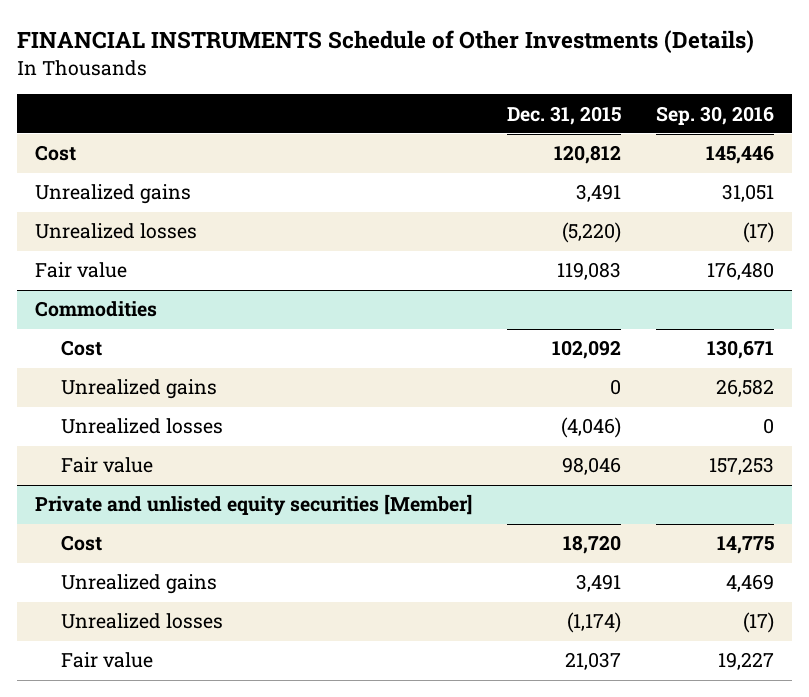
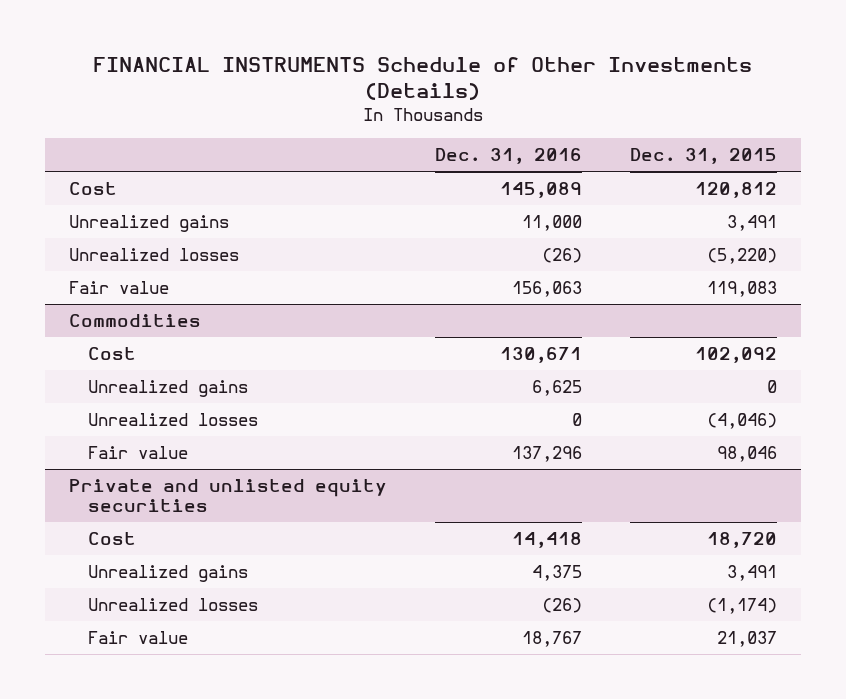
[656,105,775,125] Sep. 30, 2016 -> none
none -> [435,148,583,165] Dec. 31, 2016
[34,494,472,517] Private and unlisted equity securities [Member] -> [69,478,388,513] Private and unlisted equity securities

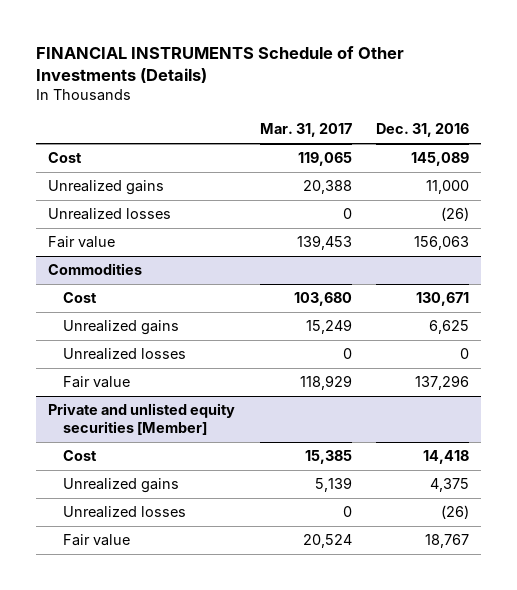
[630,148,778,165] Dec. 31, 2015 -> none
none -> [259,123,352,138] Mar. 31, 2017
[69,478,388,513] Private and unlisted equity securities -> [48,403,236,436] Private and unlisted equity securities [Member]

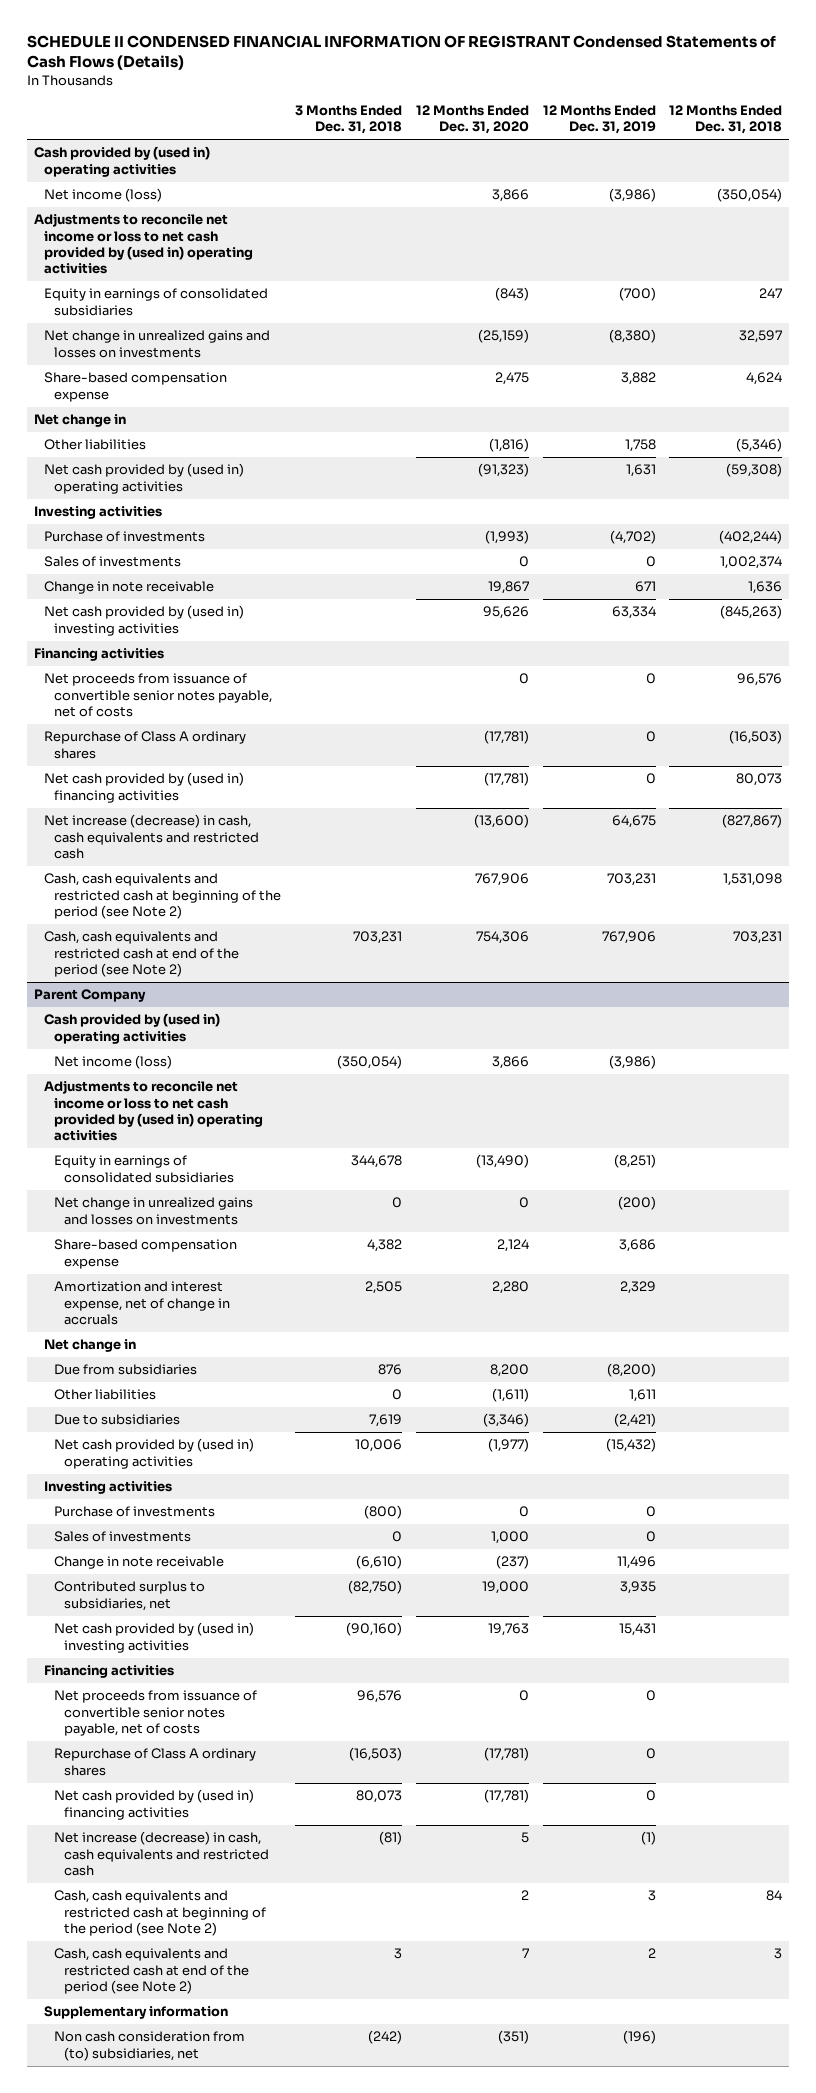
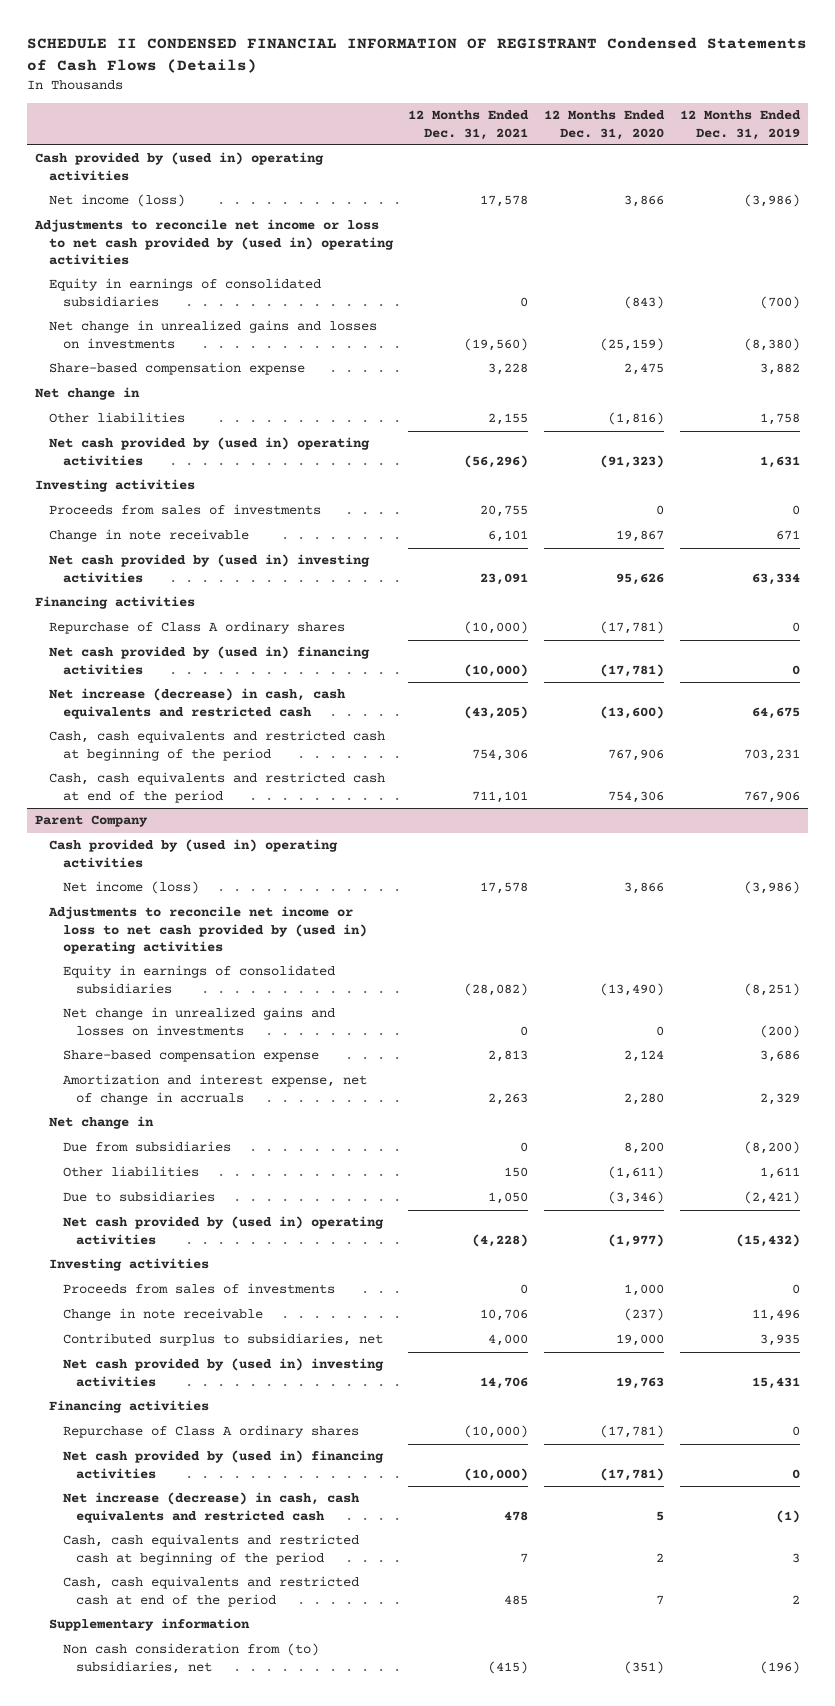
[294,105,402,135] 3 Months Ended Dec. 31, 2018 -> none
[669,105,783,135] 12 Months Ended Dec. 31, 2018 -> none
none -> [408,110,530,140] 12 Months Ended Dec. 31, 2021
[43,531,205,543] Purchase of investments -> none
[43,556,181,568] Sales of investments -> [48,504,321,516] Proceeds from sales of investments
[43,673,273,718] Net proceeds from issuance of convertible senior notes payable, net of costs -> none
[43,873,282,920] Cash, cash equivalents and restricted cash at beginning of the period (see Note 2) -> [48,730,385,761] Cash, cash equivalents and restricted cash at beginning of the period
[43,931,240,978] Cash, cash equivalents and restricted cash at end of the period (see Note 2) -> [48,772,385,803] Cash, cash equivalents and restricted cash at end of the period
[54,1506,216,1518] Purchase of investments -> none
[54,1531,192,1543] Sales of investments -> [62,1283,335,1295] Proceeds from sales of investments
[54,1690,258,1737] Net proceeds from issuance of convertible senior notes payable, net of costs -> none
[54,1890,267,1937] Cash, cash equivalents and restricted cash at beginning of the period (see Note 2) -> [62,1534,359,1565] Cash, cash equivalents and restricted cash at beginning of the period
[54,1948,250,1995] Cash, cash equivalents and restricted cash at end of the period (see Note 2) -> [62,1576,359,1607] Cash, cash equivalents and restricted cash at end of the period

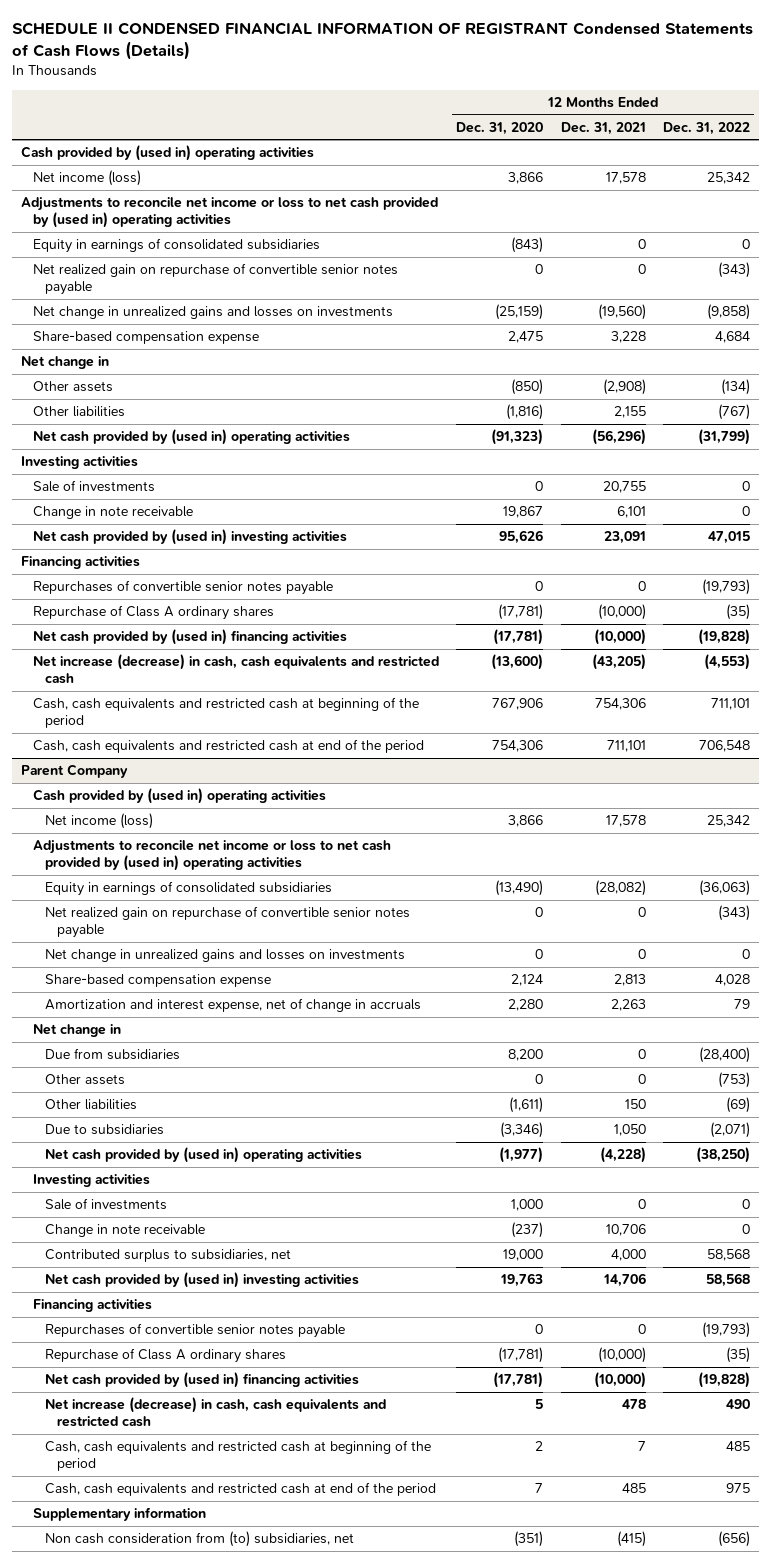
[679,110,801,140] 12 Months Ended Dec. 31, 2019 -> none
none -> [663,121,751,135] Dec. 31, 2022
none -> [33,263,399,296] Net realized gain on repurchase of convertible senior notes payable
none -> [33,381,114,393] Other assets
[48,504,321,516] Proceeds from sales of investments -> [33,480,156,493] Sale of investments
none -> [33,580,334,596] Repurchases of convertible senior notes payable
none -> [45,906,411,939] Net realized gain on repurchase of convertible senior notes payable
none -> [45,1074,126,1086] Other assets
[62,1283,335,1295] Proceeds from sales of investments -> [45,1198,168,1211] Sale of investments
none -> [45,1323,346,1339] Repurchases of convertible senior notes payable

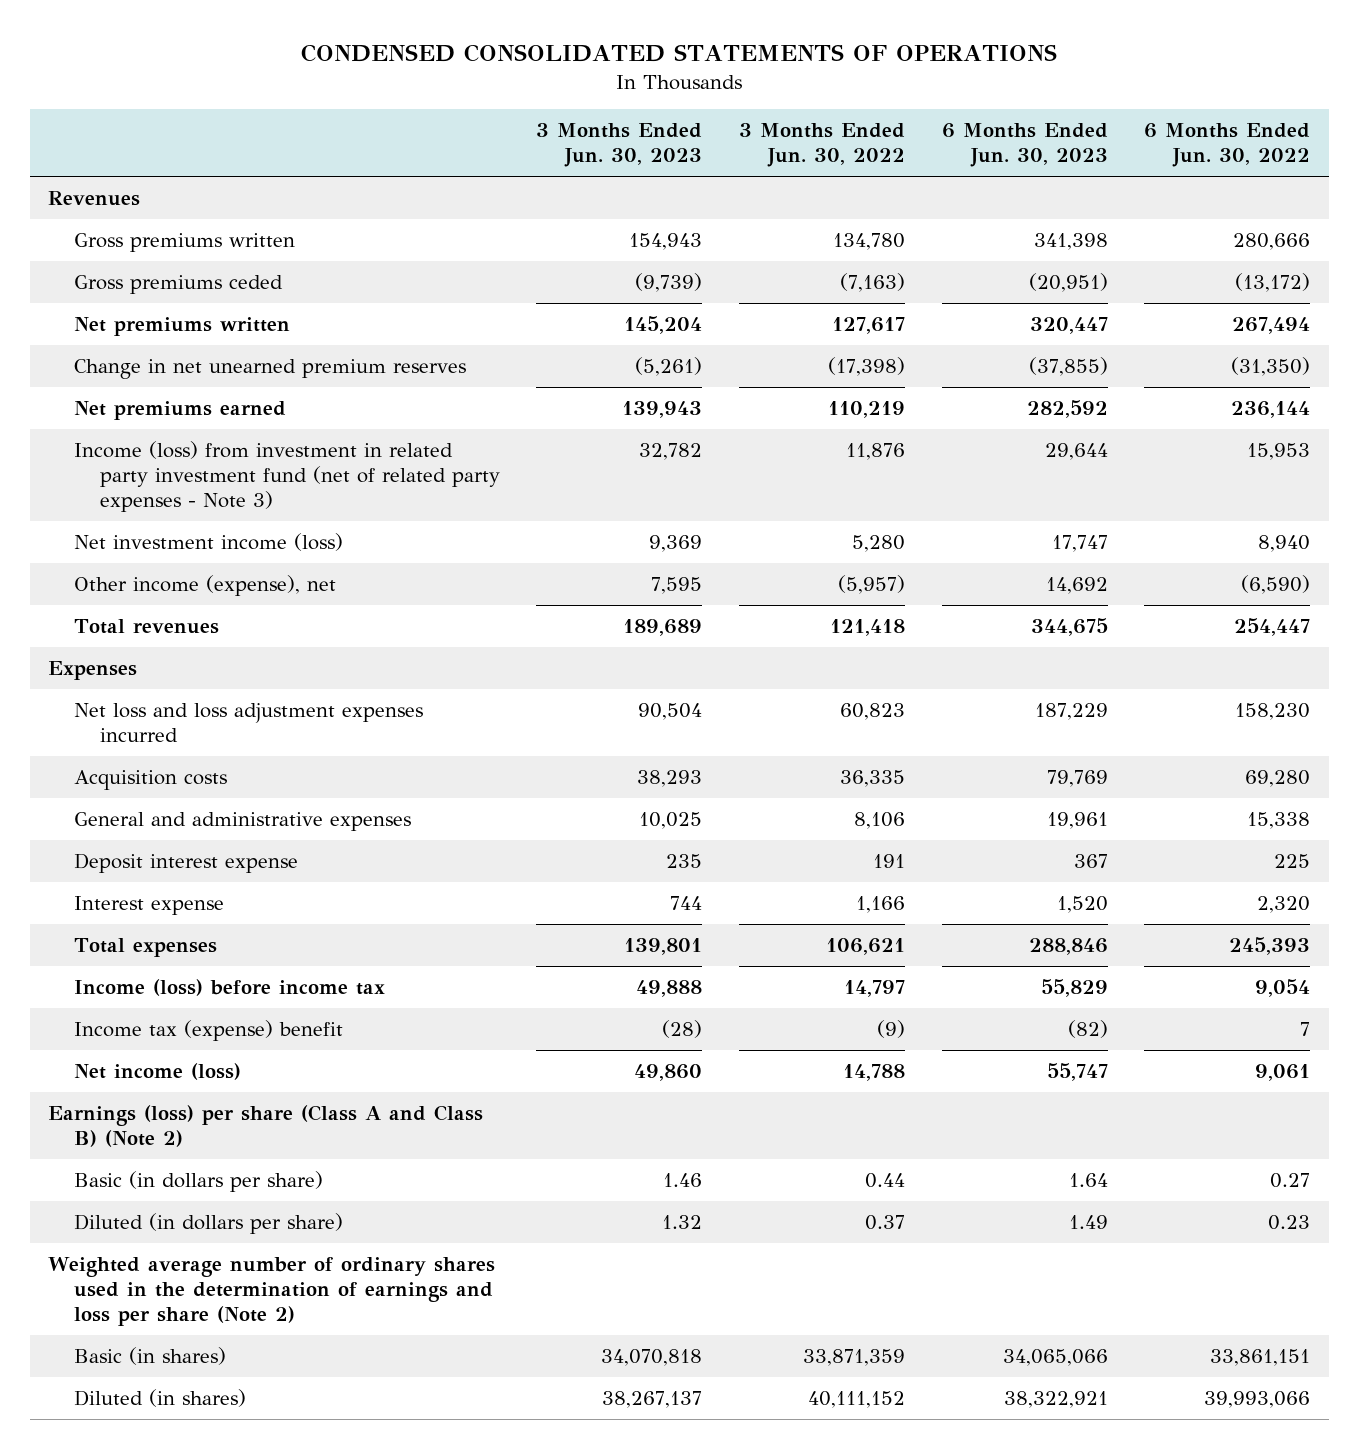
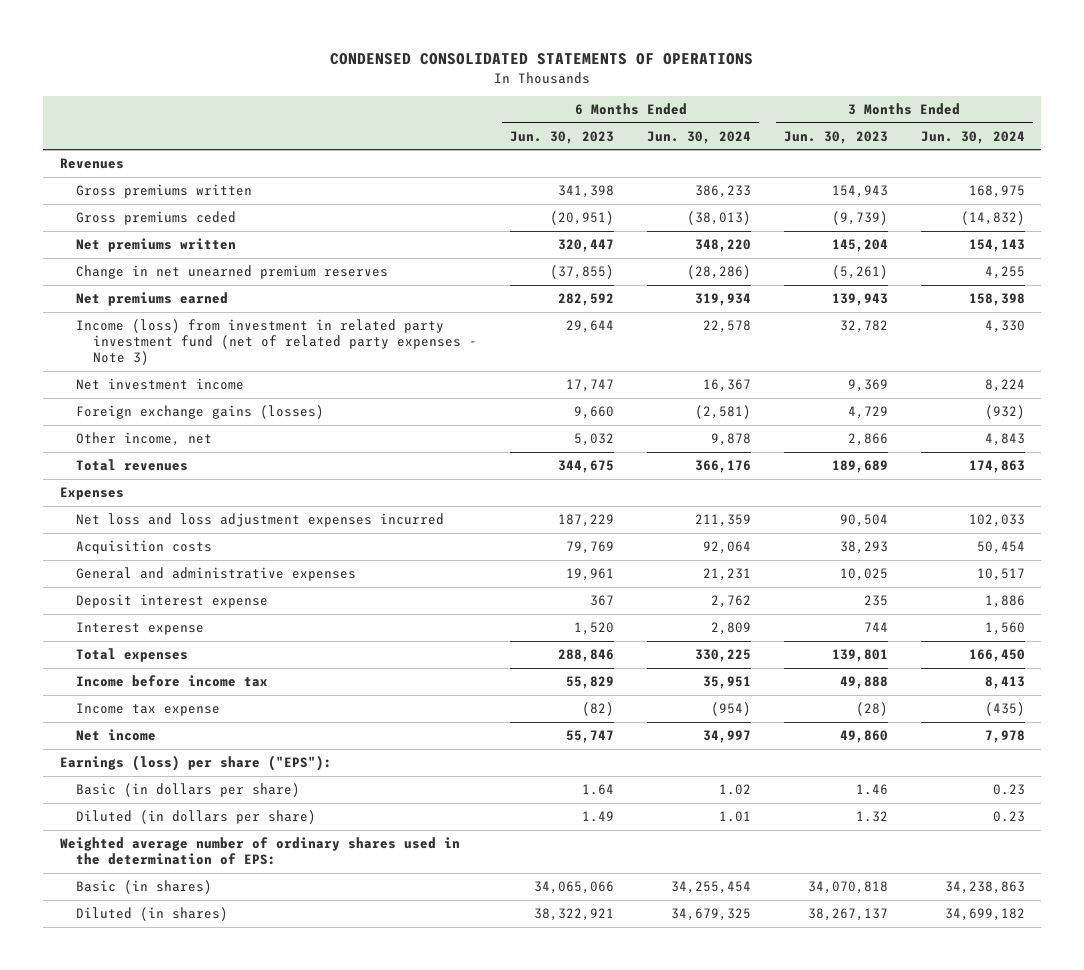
[739,123,906,168] 3 Months Ended Jun. 30, 2022 -> none
[1144,123,1311,168] 6 Months Ended Jun. 30, 2022 -> none
none -> [647,130,752,144] Jun. 30, 2024
none -> [920,130,1025,144] Jun. 30, 2024
[73,532,343,551] Net investment income (loss) -> [76,377,245,390] Net investment income
none -> [76,404,325,419] Foreign exchange gains (losses)
[73,574,336,596] Other income (expense), net -> [76,431,213,446] Other income, net
[651,576,703,594] 7,595 -> [847,432,888,446] 2,866
[1045,576,1108,594] 14,692 -> [574,432,615,446] 5,032
[73,978,385,996] Income (loss) before income tax -> [76,674,269,687] Income before income tax
[73,1019,343,1041] Income tax (expense) benefit -> [76,702,221,716] Income tax expense
[73,1062,241,1080] Net income (loss) -> [76,728,157,741] Net income
[47,1104,483,1148] Earnings (loss) per share (Class A and Class B) (Note 2) -> [59,754,332,771] Earnings (loss) per share ("EPS"):
[47,1256,495,1327] Weighted average number of ordinary shares used in the determination of earnings and loss per share (Note 2) -> [59,836,460,866] Weighted average number of ordinary shares used in the determination of EPS:

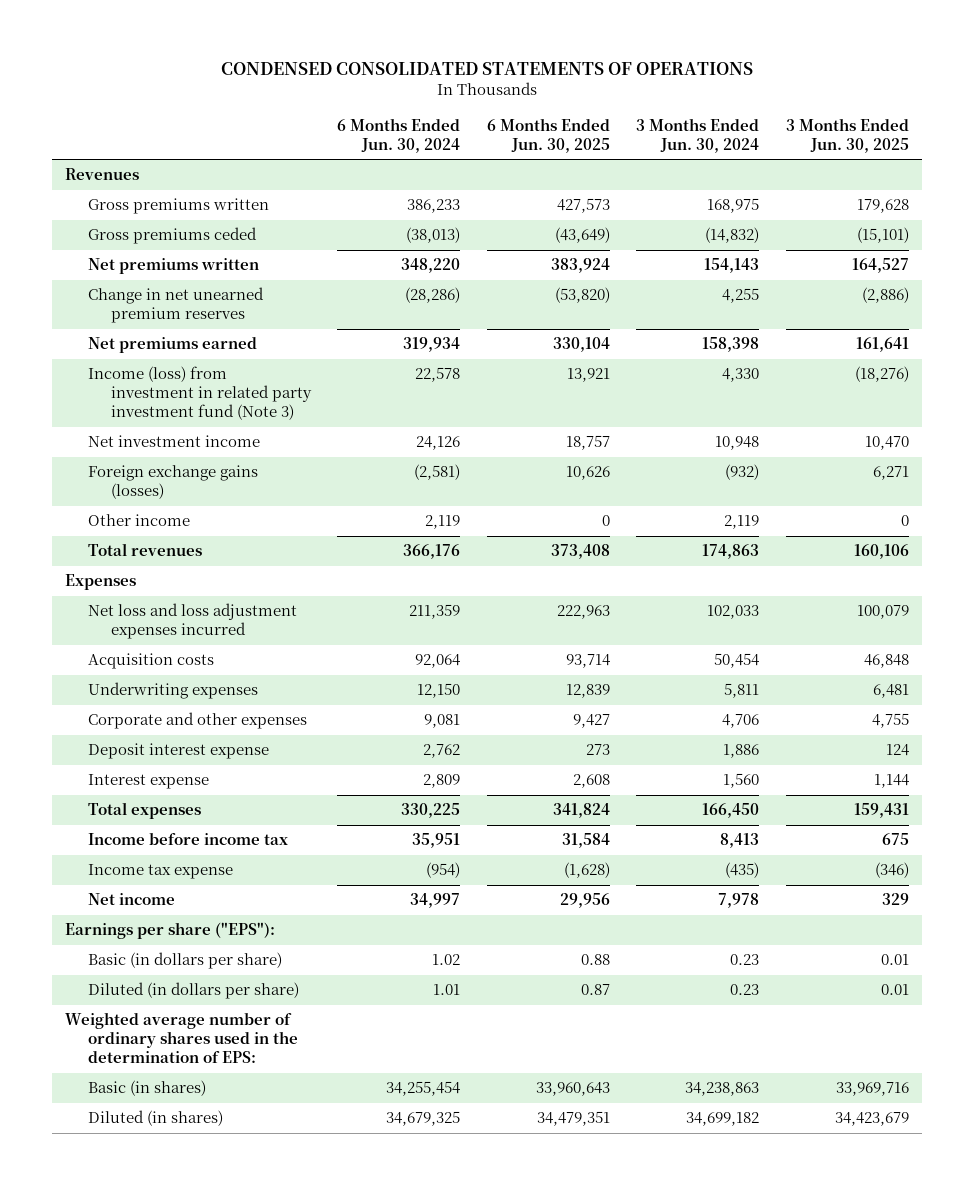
[510,130,615,144] Jun. 30, 2023 -> none
[783,130,888,144] Jun. 30, 2023 -> none
none -> [486,117,610,153] 6 Months Ended Jun. 30, 2025
none -> [785,117,909,153] 3 Months Ended Jun. 30, 2025
[76,318,478,366] Income (loss) from investment in related party investment fund (net of related party expenses - Note 3) -> [87,366,312,421] Income (loss) from investment in related party investment fund (Note 3)
[703,378,752,392] 16,367 -> [416,436,461,451] 24,126
[984,378,1025,392] 8,224 -> [715,436,760,451] 10,948
[76,431,213,446] Other income, net -> [87,514,190,527] Other income
[711,432,752,446] 9,878 -> [425,515,461,530] 2,119
[984,432,1025,446] 4,843 -> [724,515,760,530] 2,119
[76,566,357,581] General and administrative expenses -> none
none -> [87,682,258,700] Underwriting expenses
none -> [87,712,307,730] Corporate and other expenses
[59,754,332,771] Earnings (loss) per share ("EPS"): -> [65,922,276,940] Earnings per share ("EPS"):

